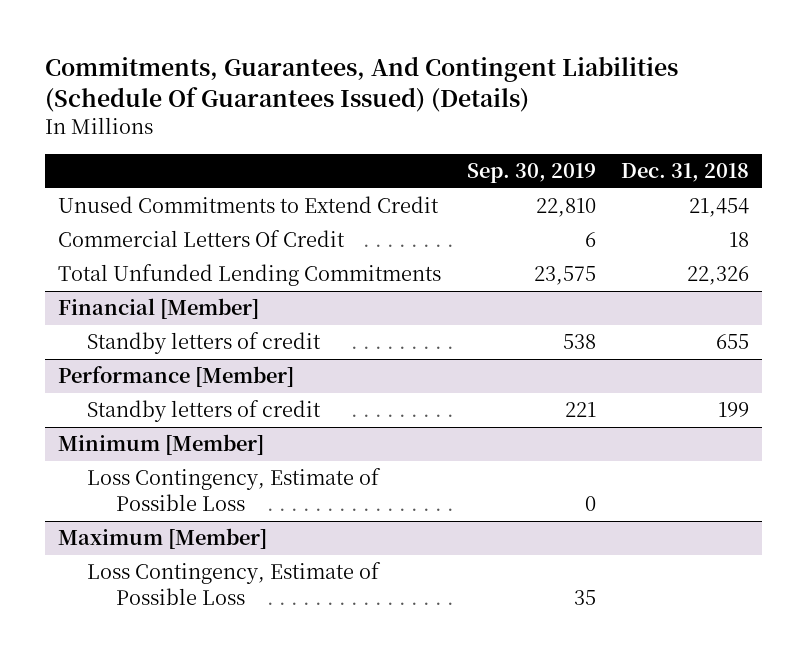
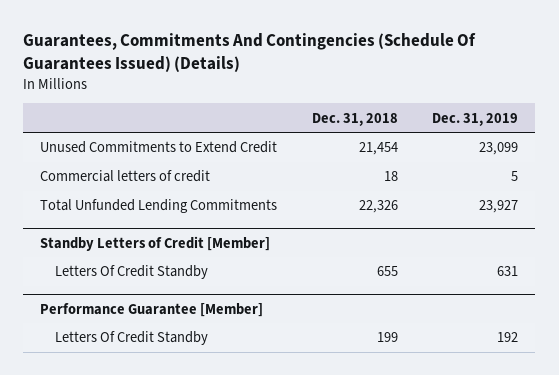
[44,55,678,112] Commitments, Guarantees, And Contingent Liabilities (Schedule Of Guarantees Issued) (Details) -> [23,33,477,72] Guarantees, Commitments And Contingencies (Schedule Of Guarantees Issued) (Details)
[466,163,596,184] Sep. 30, 2019 -> none
none -> [432,112,519,126] Dec. 31, 2019
[57,230,345,248] Commercial Letters Of Credit -> [40,170,211,183] Commercial letters of credit
[57,434,264,456] Minimum [Member] -> none
[86,468,381,511] Loss Contingency, Estimate of Possible Loss -> none
[57,528,267,550] Maximum [Member] -> none
[86,562,381,605] Loss Contingency, Estimate of Possible Loss -> none
[57,298,259,320] Financial [Member] -> [40,235,271,251] Standby Letters of Credit [Member]
[86,332,321,355] Standby letters of credit -> [55,265,209,280] Letters Of Credit Standby
[57,366,294,388] Performance [Member] -> [40,302,264,317] Performance Guarantee [Member]
[86,400,321,423] Standby letters of credit -> [55,331,209,346] Letters Of Credit Standby

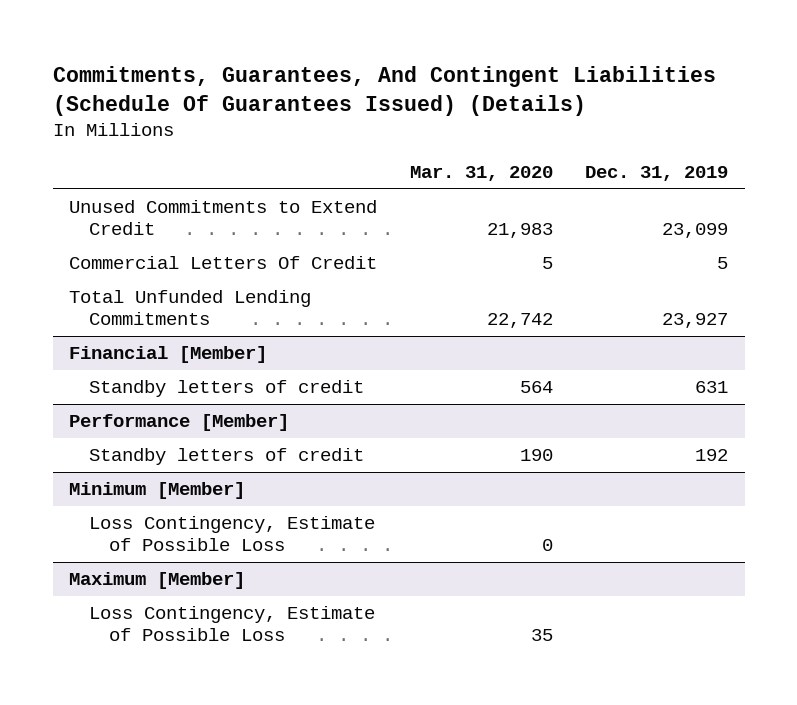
[23,33,477,72] Guarantees, Commitments And Contingencies (Schedule Of Guarantees Issued) (Details) -> [52,65,716,117] Commitments, Guarantees, And Contingent Liabilities (Schedule Of Guarantees Issued) (Details)
[311,112,398,126] Dec. 31, 2018 -> none
none -> [409,166,553,182] Mar. 31, 2020
[40,170,211,183] Commercial letters of credit -> [69,256,378,270] Commercial Letters Of Credit
[40,235,271,251] Standby Letters of Credit [Member] -> [69,346,268,364] Financial [Member]
[55,265,209,280] Letters Of Credit Standby -> [88,380,364,398] Standby letters of credit
[40,302,264,317] Performance Guarantee [Member] -> [69,414,290,432] Performance [Member]
[55,331,209,346] Letters Of Credit Standby -> [88,448,364,466] Standby letters of credit
none -> [69,482,246,500] Minimum [Member]
none -> [88,516,375,552] Loss Contingency, Estimate of Possible Loss
none -> [69,572,246,590] Maximum [Member]
none -> [88,606,375,642] Loss Contingency, Estimate of Possible Loss

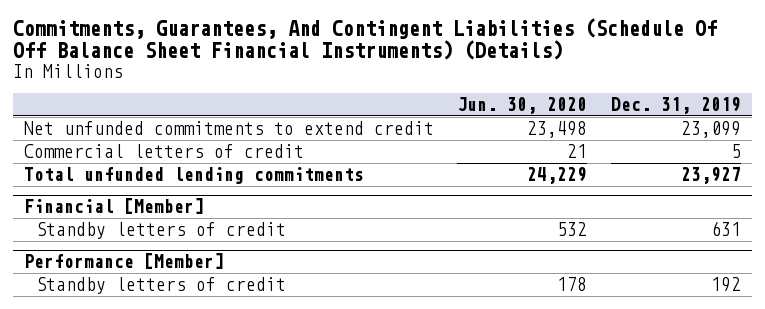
[52,65,716,117] Commitments, Guarantees, And Contingent Liabilities (Schedule Of Guarantees Issued) (Details) -> [12,17,717,61] Commitments, Guarantees, And Contingent Liabilities (Schedule Of Off Balance Sheet Financial Instruments) (Details)
[409,166,553,182] Mar. 31, 2020 -> none
none -> [457,96,588,114] Jun. 30, 2020
[69,200,378,236] Unused Commitments to Extend Credit -> [24,121,435,136] Net unfunded commitments to extend credit
[69,256,378,270] Commercial Letters Of Credit -> [24,144,305,159] Commercial letters of credit
[69,290,312,326] Total Unfunded Lending Commitments -> [24,167,365,185] Total unfunded lending commitments
[69,482,246,500] Minimum [Member] -> none
[88,516,375,552] Loss Contingency, Estimate of Possible Loss -> none
[69,572,246,590] Maximum [Member] -> none
[88,606,375,642] Loss Contingency, Estimate of Possible Loss -> none

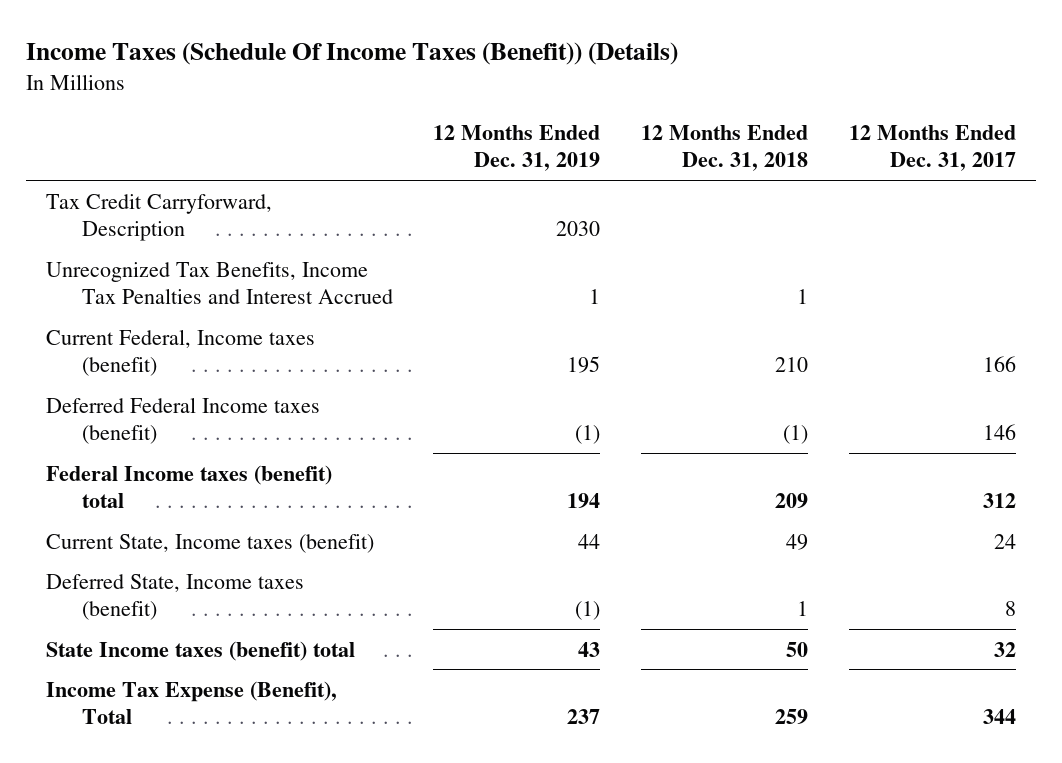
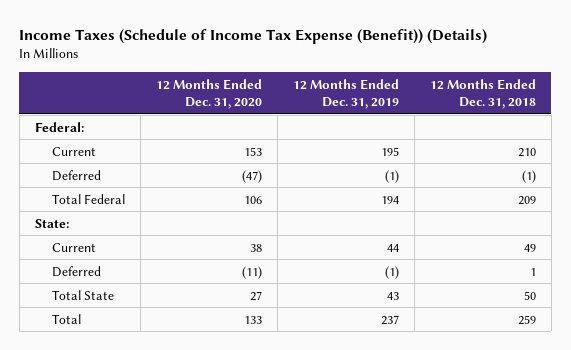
[25,42,678,66] Income Taxes (Schedule Of Income Taxes (Benefit)) (Details) -> [19,29,488,45] Income Taxes (Schedule of Income Tax Expense (Benefit)) (Details)
[848,125,1016,172] 12 Months Ended Dec. 31, 2017 -> none
none -> [155,78,262,109] 12 Months Ended Dec. 31, 2020
[46,193,273,241] Tax Credit Carryforward, Description -> none
[46,261,393,304] Unrecognized Tax Benefits, Income Tax Penalties and Interest Accrued -> none
none -> [34,121,84,132] Federal:
[46,328,316,376] Current Federal, Income taxes (benefit) -> [52,146,97,156] Current
[46,396,321,444] Deferred Federal Income taxes (benefit) -> [52,169,102,181] Deferred
[46,464,333,508] Federal Income taxes (benefit) total -> [52,193,126,204] Total Federal
none -> [34,218,69,228] State:
[46,533,375,553] Current State, Income taxes (benefit) -> [52,242,97,252] Current
[46,573,305,620] Deferred State, Income taxes (benefit) -> [52,265,102,277] Deferred
[46,640,356,661] State Income taxes (benefit) total -> [52,289,115,300] Total State
[46,680,338,724] Income Tax Expense (Benefit), Total -> [52,313,82,324] Total

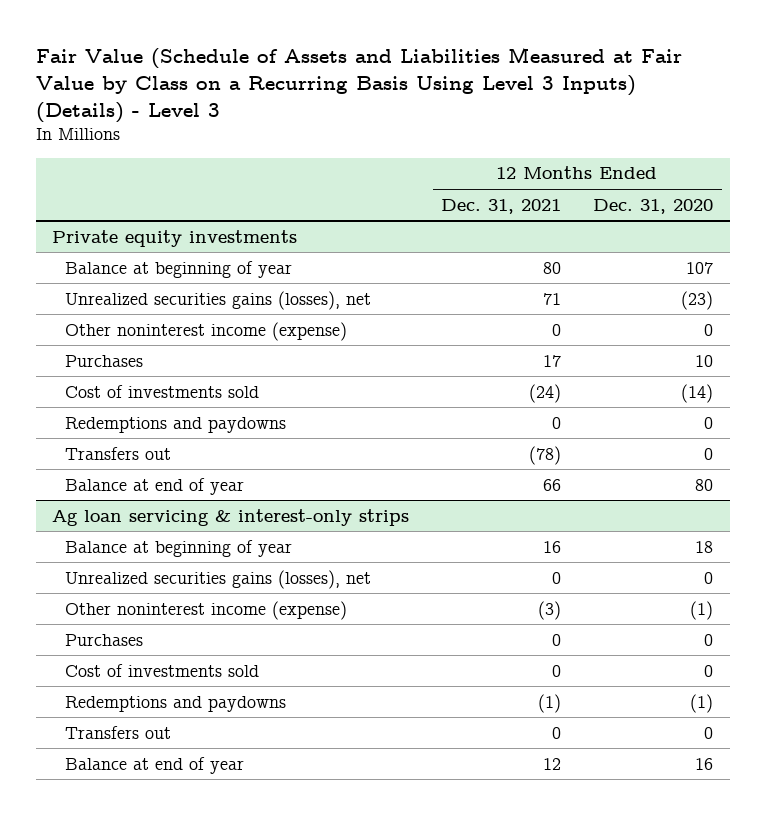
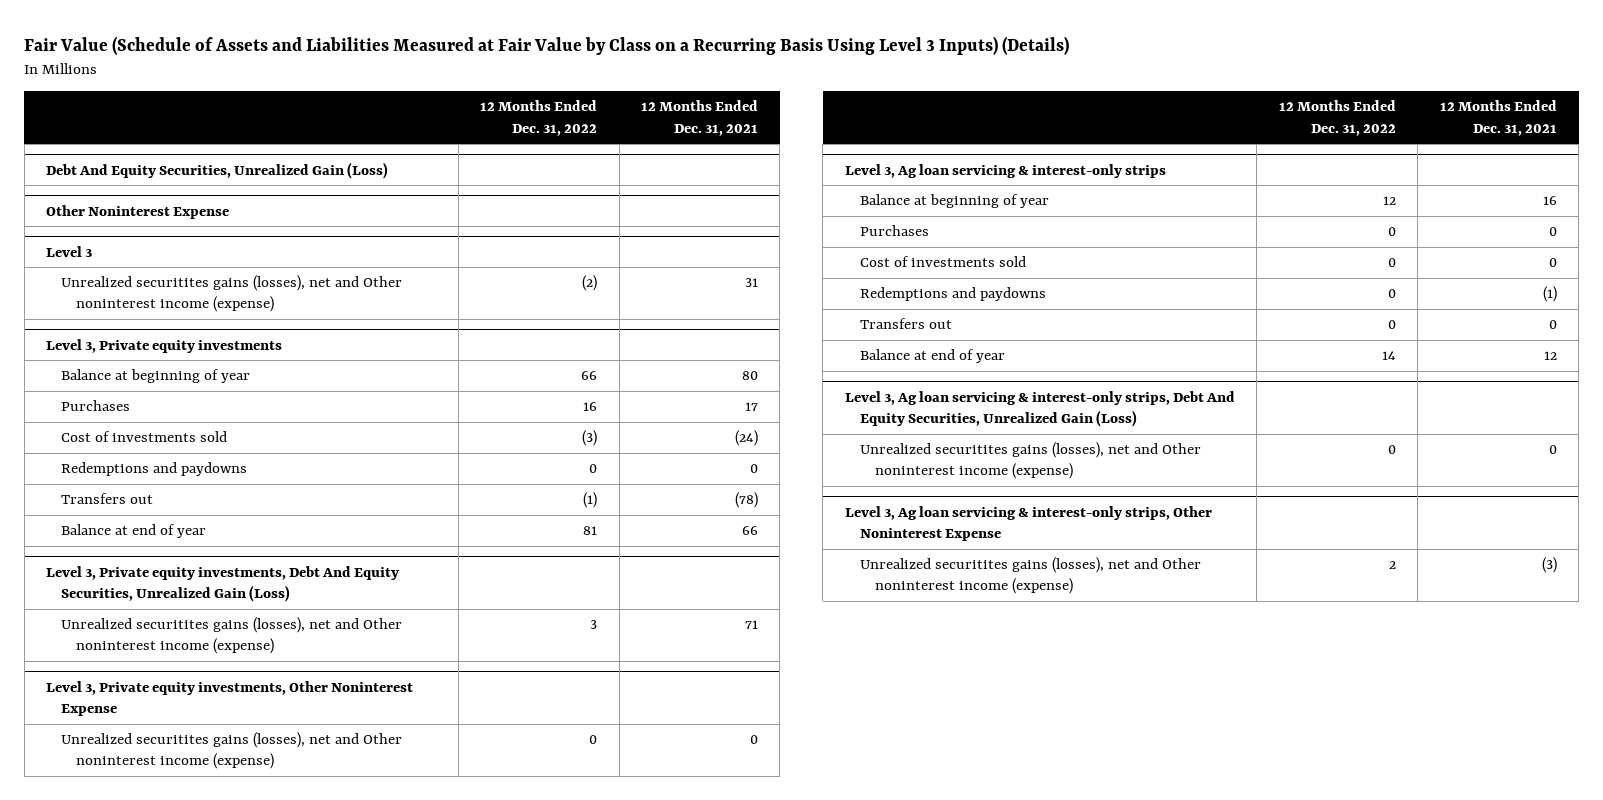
[35,46,682,123] Fair Value (Schedule of Assets and Liabilities Measured at Fair Value by Class on a Recurring Basis Using Level 3 Inputs) (Details) - Level 3 -> [24,35,1070,55] Fair Value (Schedule of Assets and Liabilities Measured at Fair Value by Class on a Recurring Basis Using Level 3 Inputs) (Details)
[593,198,714,214] Dec. 31, 2020 -> none
none -> [480,100,598,136] 12 Months Ended Dec. 31, 2022
none -> [46,161,389,179] Debt And Equity Securities, Unrealized Gain (Loss)
none -> [46,204,230,219] Other Noninterest Expense
[51,229,297,247] Private equity investments -> [46,245,93,257] Level 3
none -> [61,275,403,313] Unrealized securitites gains (losses), net and Other noninterest income (expense)
none -> [46,338,283,353] Level 3, Private equity investments
[64,290,371,310] Unrealized securities gains (losses), net -> none
[64,321,347,341] Other noninterest income (expense) -> none
none -> [46,565,400,603] Level 3, Private equity investments, Debt And Equity Securities, Unrealized Gain (Loss)
none -> [61,617,403,655] Unrealized securitites gains (losses), net and Other noninterest income (expense)
none -> [46,680,414,717] Level 3, Private equity investments, Other Noninterest Expense
none -> [61,732,403,770] Unrealized securitites gains (losses), net and Other noninterest income (expense)
[51,508,409,526] Ag loan servicing & interest-only strips -> [844,163,1166,178] Level 3, Ag loan servicing & interest-only strips
[64,569,371,589] Unrealized securities gains (losses), net -> none
[64,600,347,620] Other noninterest income (expense) -> none
none -> [844,390,1235,428] Level 3, Ag loan servicing & interest-only strips, Debt And Equity Securities, Unrealized Gain (Loss)
none -> [859,442,1201,480] Unrealized securitites gains (losses), net and Other noninterest income (expense)
none -> [844,505,1212,542] Level 3, Ag loan servicing & interest-only strips, Other Noninterest Expense
none -> [859,557,1201,595] Unrealized securitites gains (losses), net and Other noninterest income (expense)

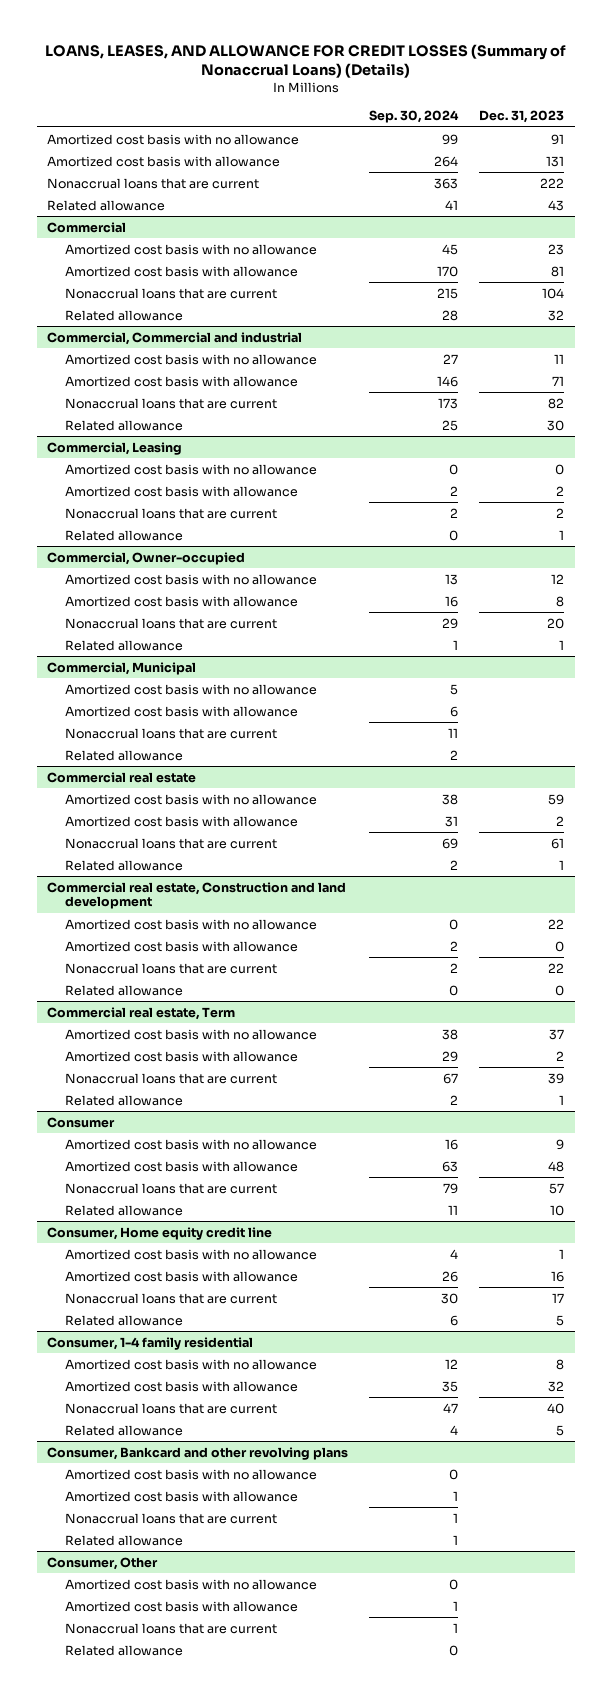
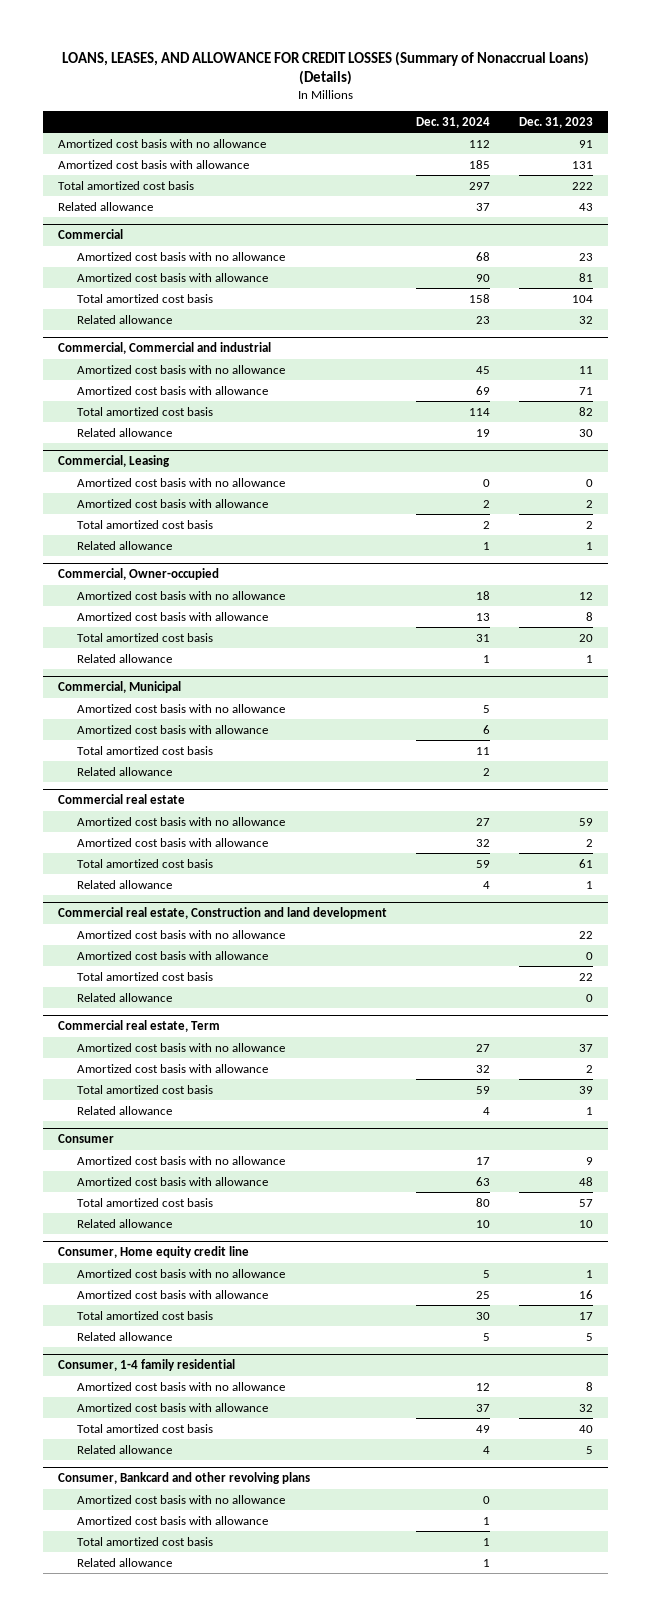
[369,110,460,124] Sep. 30, 2024 -> none
none -> [416,116,491,128] Dec. 31, 2024
[47,177,260,189] Nonaccrual loans that are current -> [58,180,195,190] Total amortized cost basis
[65,287,278,299] Nonaccrual loans that are current -> [76,293,213,303] Total amortized cost basis
[65,397,278,409] Nonaccrual loans that are current -> [76,406,213,416] Total amortized cost basis
[65,507,278,519] Nonaccrual loans that are current -> [76,519,213,529] Total amortized cost basis
[65,617,278,629] Nonaccrual loans that are current -> [76,632,213,642] Total amortized cost basis
[65,727,278,739] Nonaccrual loans that are current -> [76,745,213,755] Total amortized cost basis
[65,837,278,849] Nonaccrual loans that are current -> [76,858,213,868] Total amortized cost basis
[65,962,278,974] Nonaccrual loans that are current -> [76,971,213,981] Total amortized cost basis
[65,1072,278,1084] Nonaccrual loans that are current -> [76,1084,213,1094] Total amortized cost basis
[65,1182,278,1194] Nonaccrual loans that are current -> [76,1197,213,1207] Total amortized cost basis
[65,1292,278,1304] Nonaccrual loans that are current -> [76,1310,213,1320] Total amortized cost basis
[65,1402,278,1414] Nonaccrual loans that are current -> [76,1423,213,1433] Total amortized cost basis
[65,1534,184,1546] Related allowance -> none
[47,1556,159,1570] Consumer, Other -> none
[65,1578,318,1590] Amortized cost basis with no allowance -> none
[65,1600,299,1612] Amortized cost basis with allowance -> none
[65,1622,278,1634] Nonaccrual loans that are current -> none
[65,1512,278,1524] Nonaccrual loans that are current -> [76,1536,213,1546] Total amortized cost basis

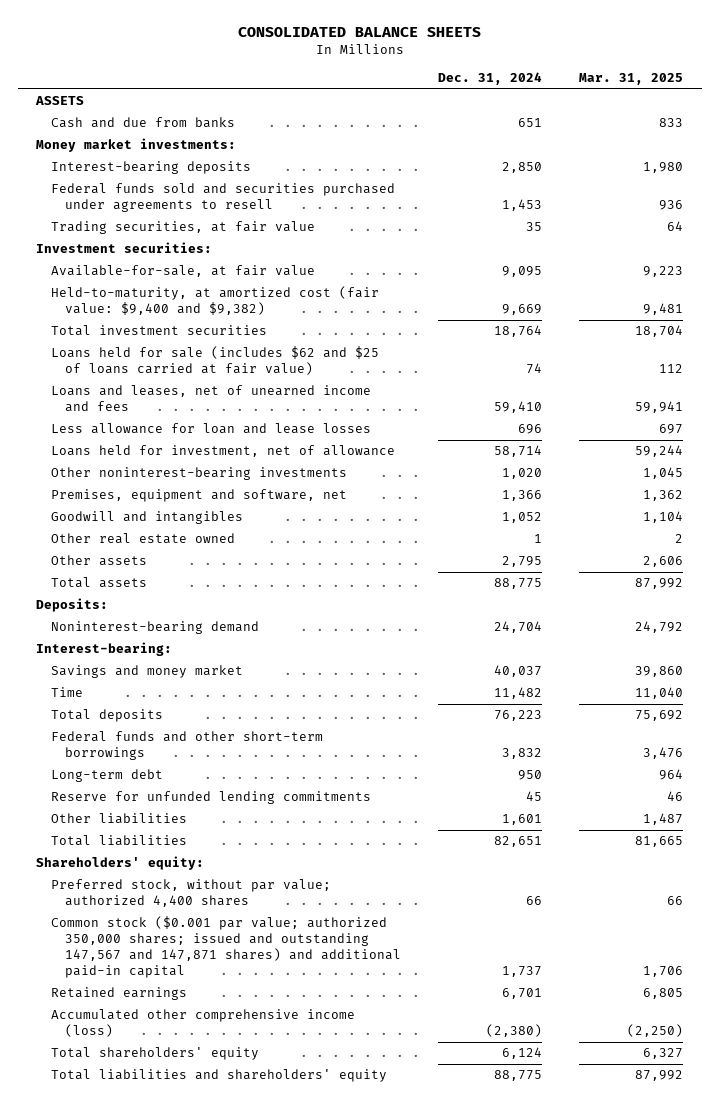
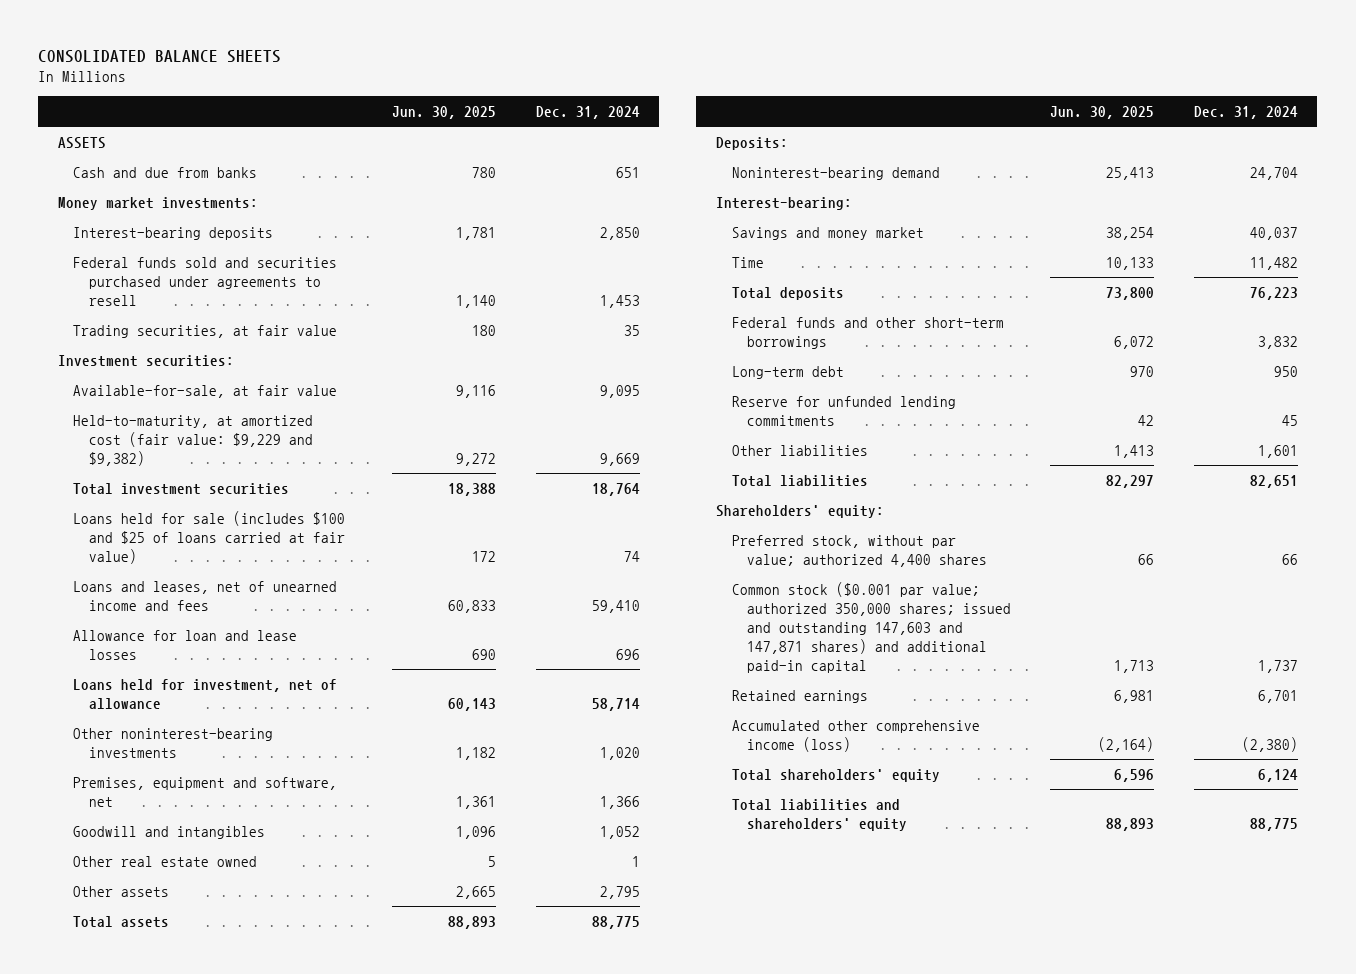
[579,73,684,86] Mar. 31, 2025 -> none
none -> [392,106,497,120] Jun. 30, 2025
[50,286,379,316] Held-to-maturity, at amortized cost (fair value: $9,400 and $9,382) -> [73,414,314,466] Held-to-maturity, at amortized cost (fair value: $9,229 and $9,382)
[50,346,379,376] Loans held for sale (includes $62 and $25 of loans carried at fair value) -> [73,510,346,564] Loans held for sale (includes $100 and $25 of loans carried at fair value)
[50,423,371,435] Less allowance for loan and lease losses -> [73,629,298,660] Allowance for loan and lease losses
[50,916,402,979] Common stock ($0.001 par value; authorized 350,000 shares; issued and outstanding 147,567 and 147,871 shares) and additional paid-in capital -> [731,581,1011,673] Common stock ($0.001 par value; authorized 350,000 shares; issued and outstanding 147,603 and 147,871 shares) and additional paid-in capital

